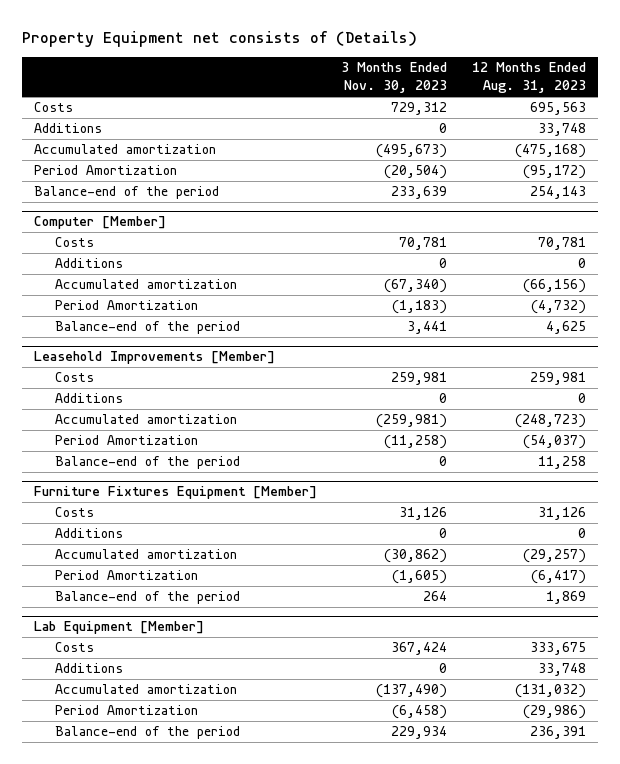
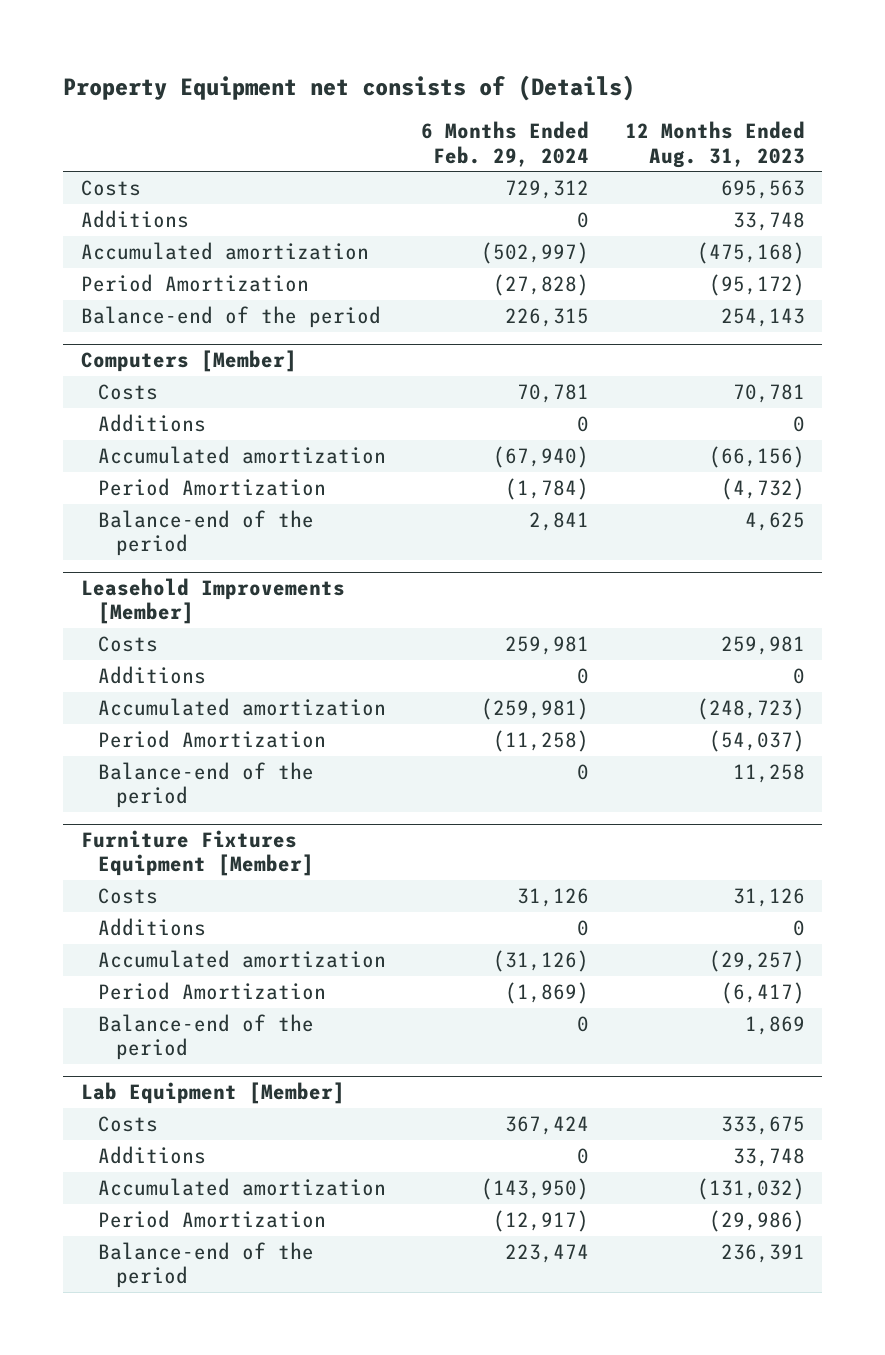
[341,62,448,94] 3 Months Ended Nov. 30, 2023 -> none
none -> [421,121,590,167] 6 Months Ended Feb. 29, 2024
[33,216,166,230] Computer [Member] -> [80,350,297,373] Computers [Member]

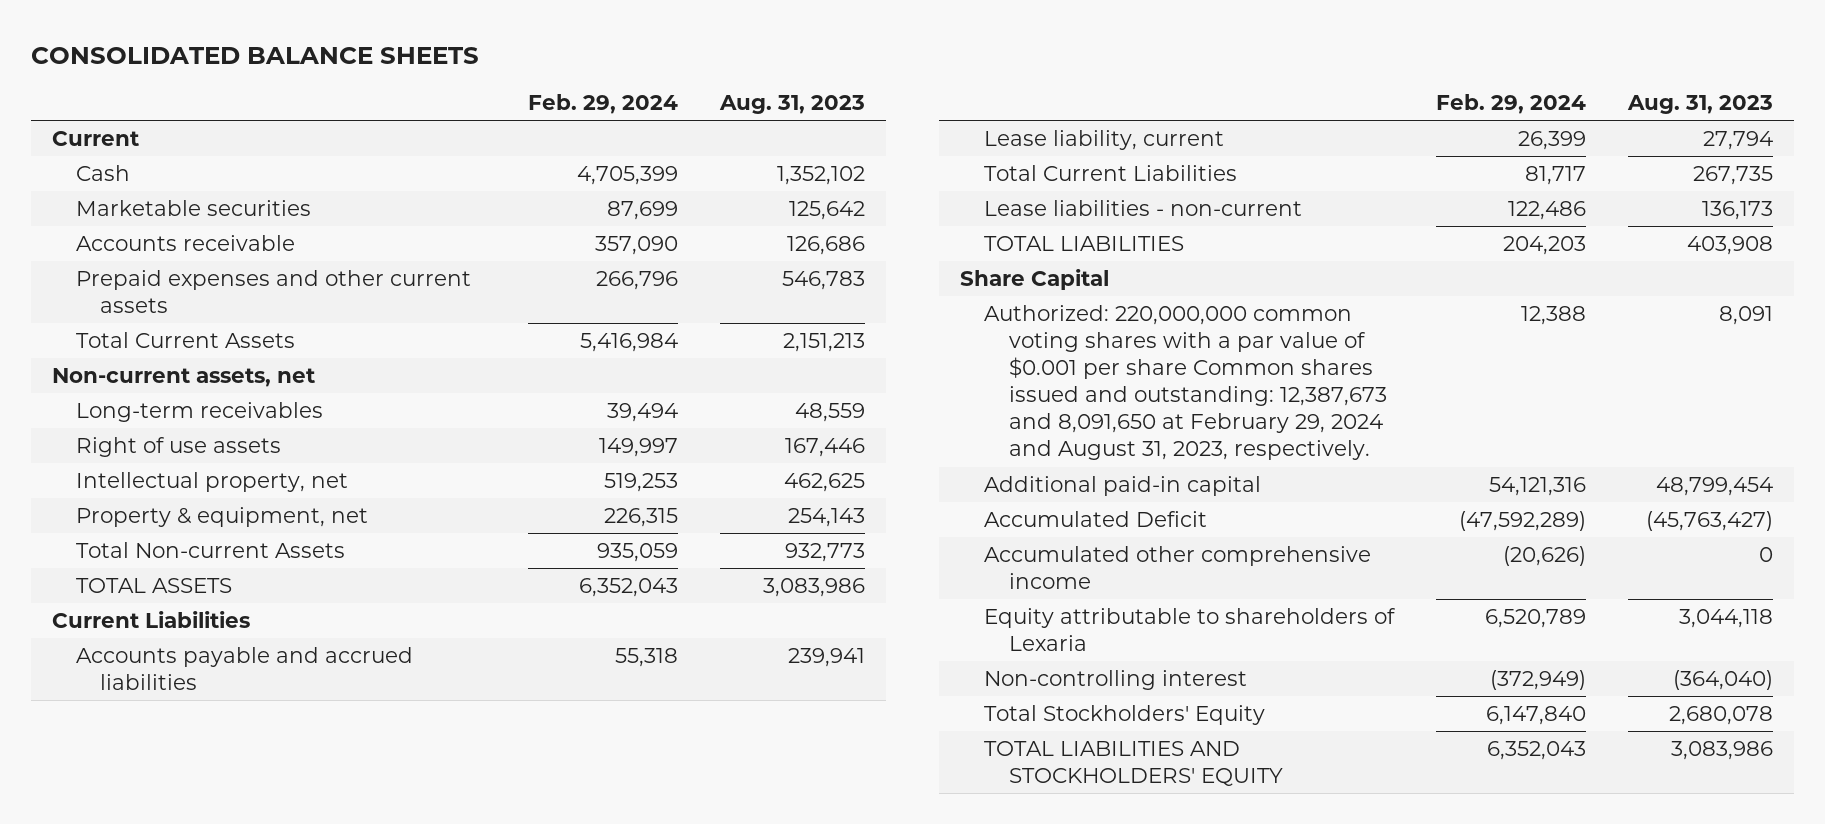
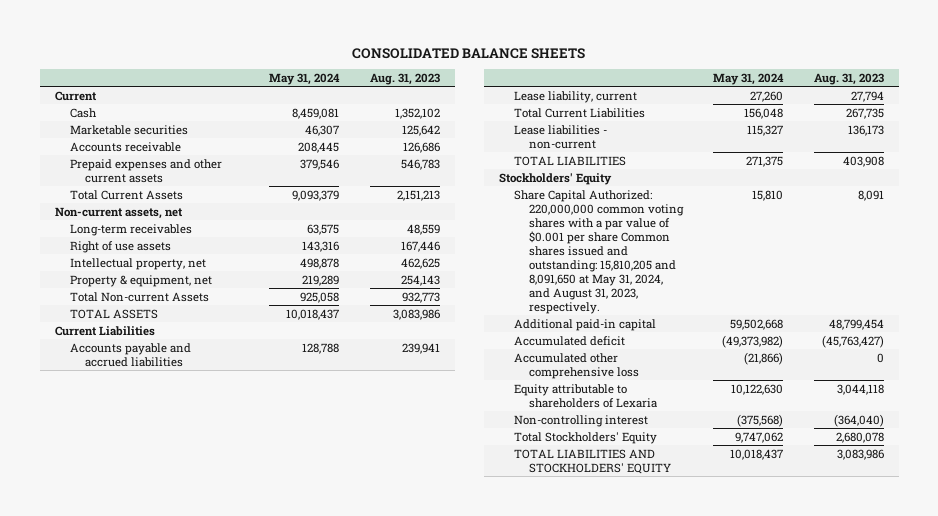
[528,94,679,115] Feb. 29, 2024 -> none
none -> [269,72,341,85] May 31, 2024
[960,269,1110,291] Share Capital -> none
none -> [498,172,612,185] Stockholders' Equity
[984,305,1387,461] Authorized: 220,000,000 common voting shares with a par value of $0.001 per share Common shares issued and outstanding: 12,387,673 and 8,091,650 at February 29, 2024 and August 31, 2023, respectively. -> [513,189,685,314] Share Capital Authorized: 220,000,000 common voting shares with a par value of $0.001 per share Common shares issued and outstanding: 15,810,205 and 8,091,650 at May 31, 2024, and August 31, 2023, respectively.
[984,511,1208,528] Accumulated Deficit -> [513,335,625,346] Accumulated deficit
[984,546,1372,590] Accumulated other comprehensive income -> [513,352,640,379] Accumulated other comprehensive loss

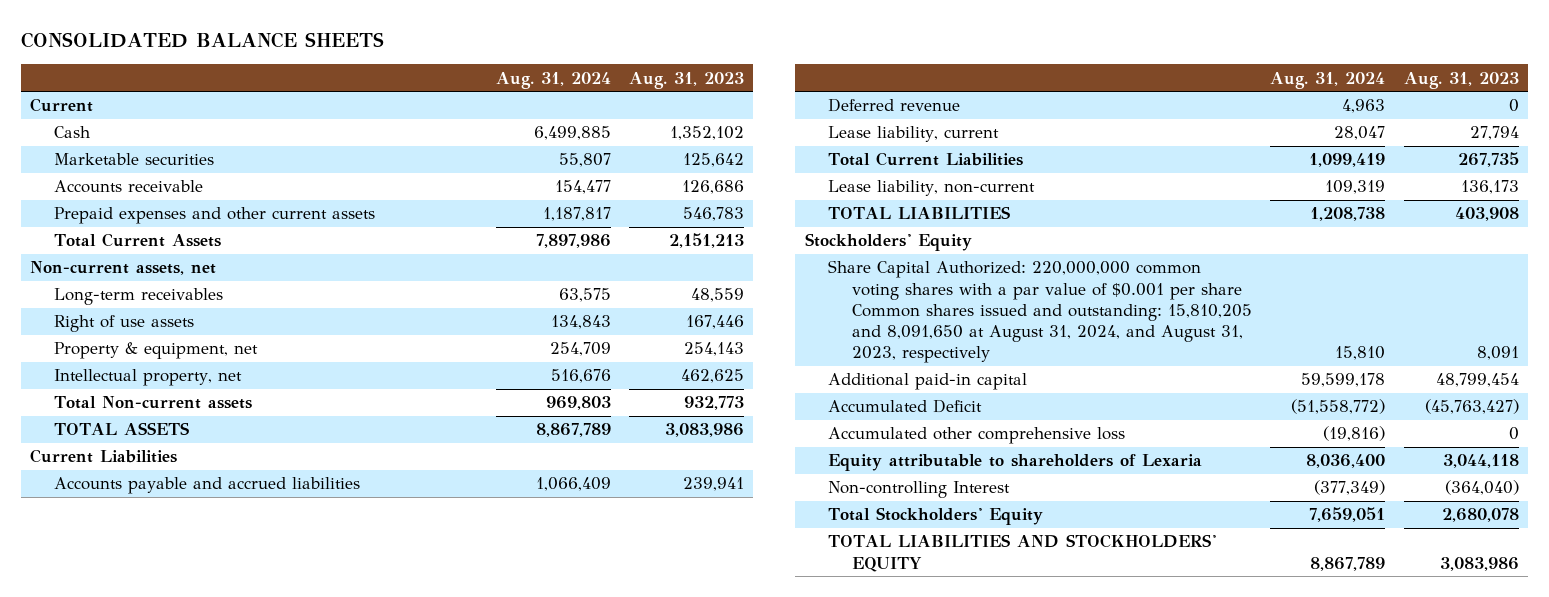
[269,72,341,85] May 31, 2024 -> none
none -> [496,71,612,89] Aug. 31, 2024
[70,257,207,270] Intellectual property, net -> [54,369,243,387] Intellectual property, net
[70,291,210,302] Total Non-current Assets -> [54,396,253,410] Total Non-current assets
none -> [828,98,961,113] Deferred revenue
[513,124,607,149] Lease liabilities - non-current -> [828,180,1036,197] Lease liability, non-current
[513,189,685,314] Share Capital Authorized: 220,000,000 common voting shares with a par value of $0.001 per share Common shares issued and outstanding: 15,810,205 and 8,091,650 at May 31, 2024, and August 31, 2023, respectively. -> [828,260,1253,364] Share Capital Authorized: 220,000,000 common voting shares with a par value of $0.001 per share Common shares issued and outstanding: 15,810,205 and 8,091,650 at August 31, 2024, and August 31, 2023, respectively
[513,335,625,346] Accumulated deficit -> [828,399,983,414] Accumulated Deficit
[513,414,648,427] Non-controlling interest -> [828,481,1011,499] Non-controlling Interest

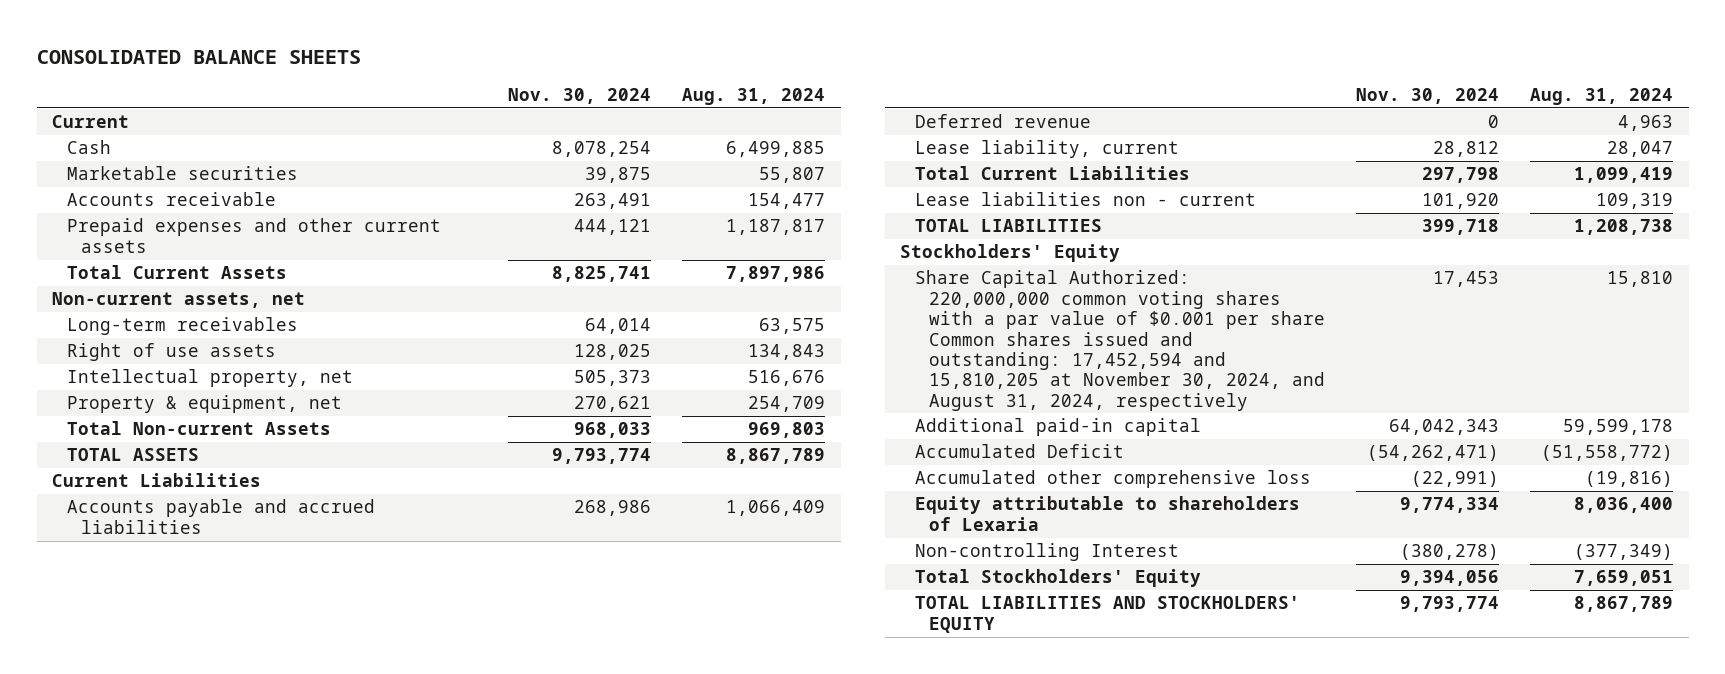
[629,71,745,89] Aug. 31, 2023 -> none
none -> [508,88,652,105] Nov. 30, 2024
[54,342,259,360] Property & equipment, net -> [66,395,342,414] Property & equipment, net
[54,396,253,410] Total Non-current assets -> [66,421,331,436] Total Non-current Assets
[828,180,1036,197] Lease liability, non-current -> [914,192,1256,207] Lease liabilities non - current
[828,260,1253,364] Share Capital Authorized: 220,000,000 common voting shares with a par value of $0.001 per share Common shares issued and outstanding: 15,810,205 and 8,091,650 at August 31, 2024, and August 31, 2023, respectively -> [914,270,1326,411] Share Capital Authorized: 220,000,000 common voting shares with a par value of $0.001 per share Common shares issued and outstanding: 17,452,594 and 15,810,205 at November 30, 2024, and August 31, 2024, respectively

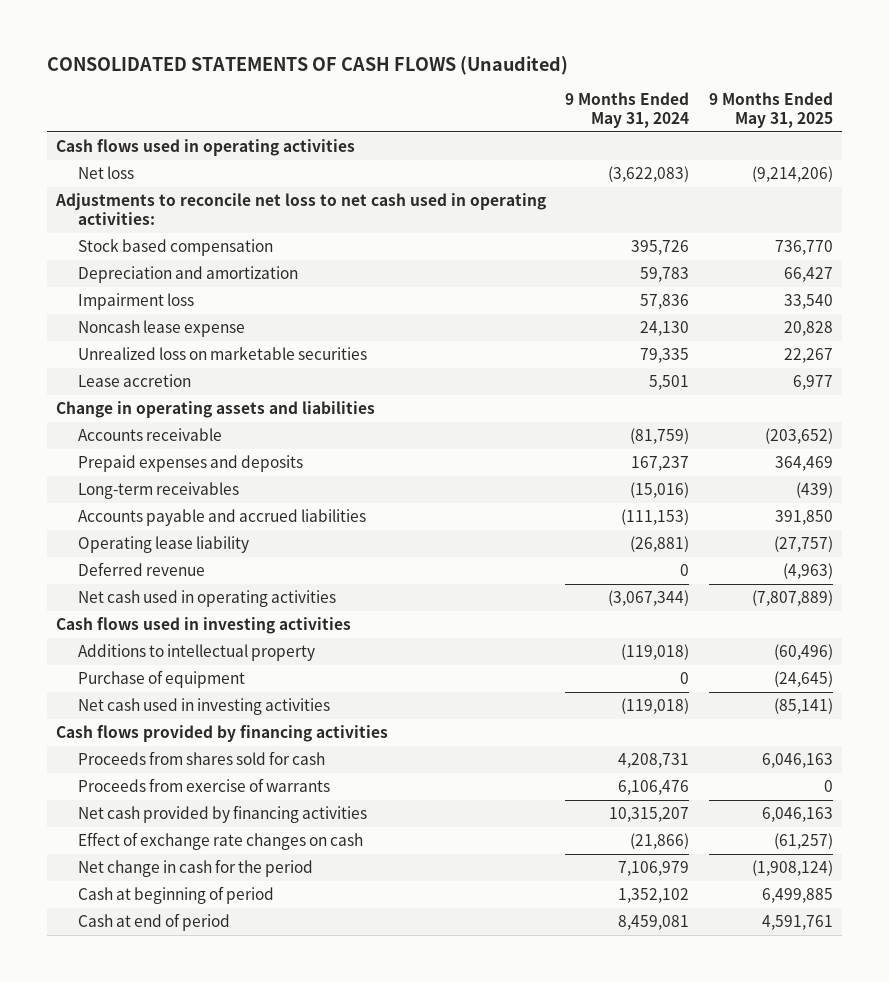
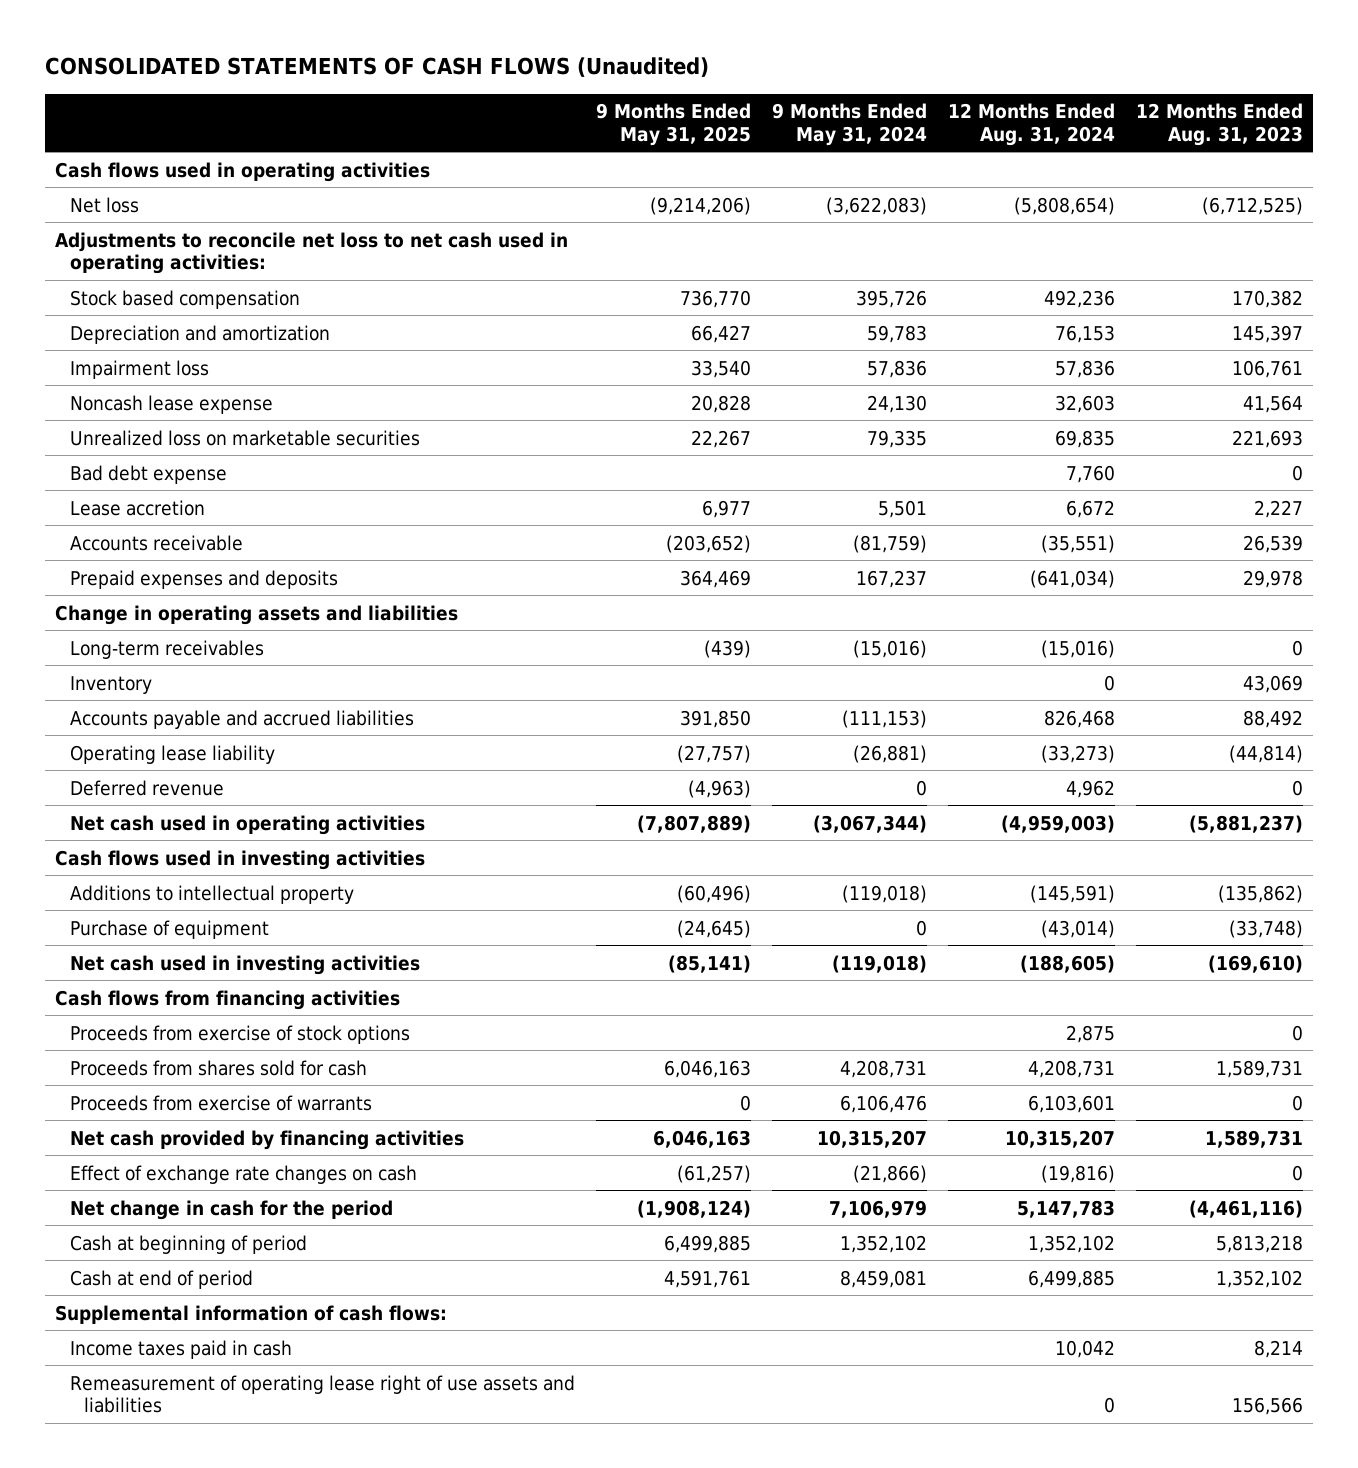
none -> [947,103,1115,146] 12 Months Ended Aug. 31, 2024
none -> [1135,103,1303,146] 12 Months Ended Aug. 31, 2023
none -> [69,464,227,484] Bad debt expense
[56,401,376,419] Change in operating assets and liabilities -> [55,604,459,625] Change in operating assets and liabilities
none -> [69,675,152,694] Inventory
[56,725,389,743] Cash flows provided by financing activities -> [55,989,401,1010] Cash flows from financing activities
none -> [69,1024,410,1044] Proceeds from exercise of stock options
none -> [55,1304,448,1324] Supplemental information of cash flows:
none -> [69,1339,292,1359] Income taxes paid in cash
none -> [69,1374,575,1414] Remeasurement of operating lease right of use assets and liabilities

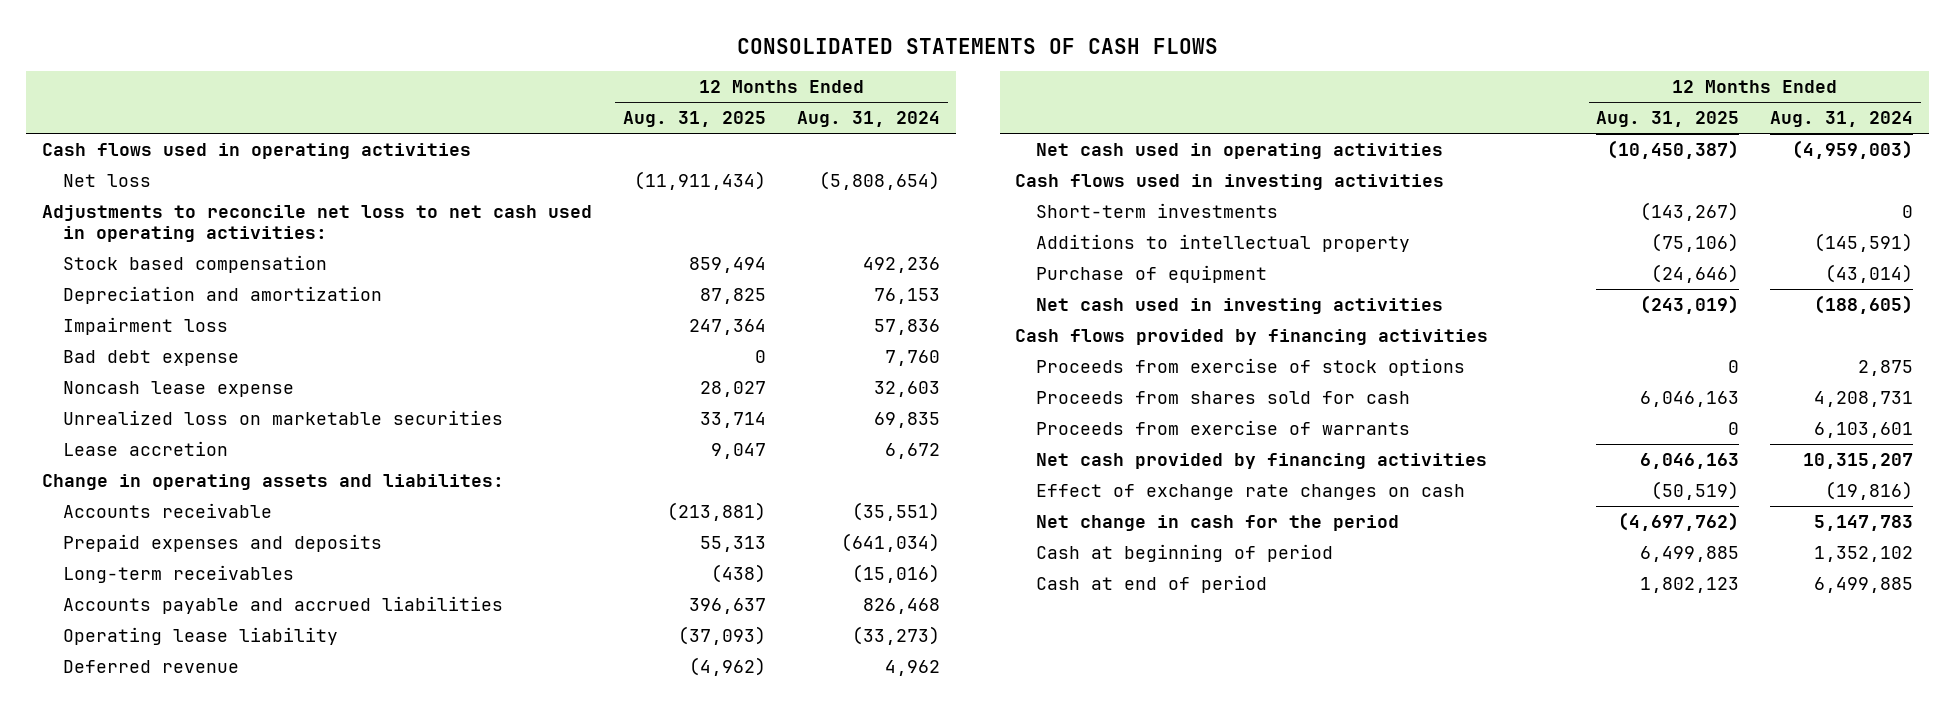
[44,57,709,78] CONSOLIDATED STATEMENTS OF CASH FLOWS (Unaudited) -> [736,37,1218,54] CONSOLIDATED STATEMENTS OF CASH FLOWS
[595,103,751,146] 9 Months Ended May 31, 2025 -> none
[771,103,927,146] 9 Months Ended May 31, 2024 -> none
[1135,103,1303,146] 12 Months Ended Aug. 31, 2023 -> none
none -> [623,111,767,128] Aug. 31, 2025
[69,464,227,484] Bad debt expense -> [63,349,240,366] Bad debt expense
none -> [42,473,505,490] Change in operating assets and liabilites:
[55,604,459,625] Change in operating assets and liabilities -> none
[69,675,152,694] Inventory -> none
none -> [1036,202,1279,218] Short-term investments
[55,989,401,1010] Cash flows from financing activities -> [1015,328,1489,345] Cash flows provided by financing activities
[55,1304,448,1324] Supplemental information of cash flows: -> none
[69,1339,292,1359] Income taxes paid in cash -> none
[69,1374,575,1414] Remeasurement of operating lease right of use assets and liabilities -> none

